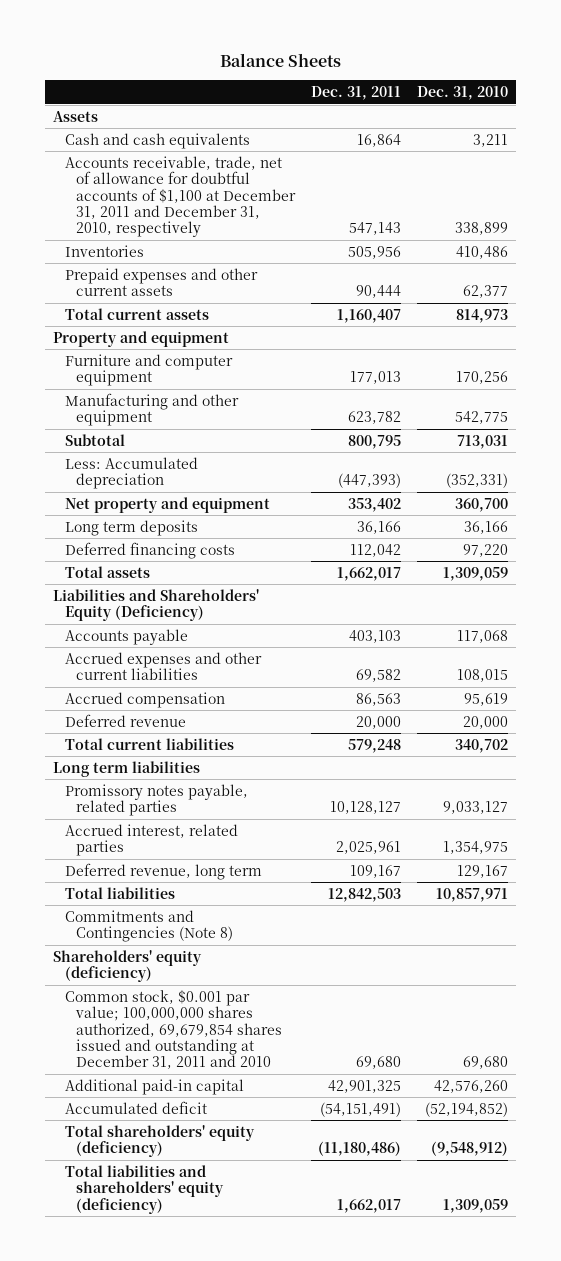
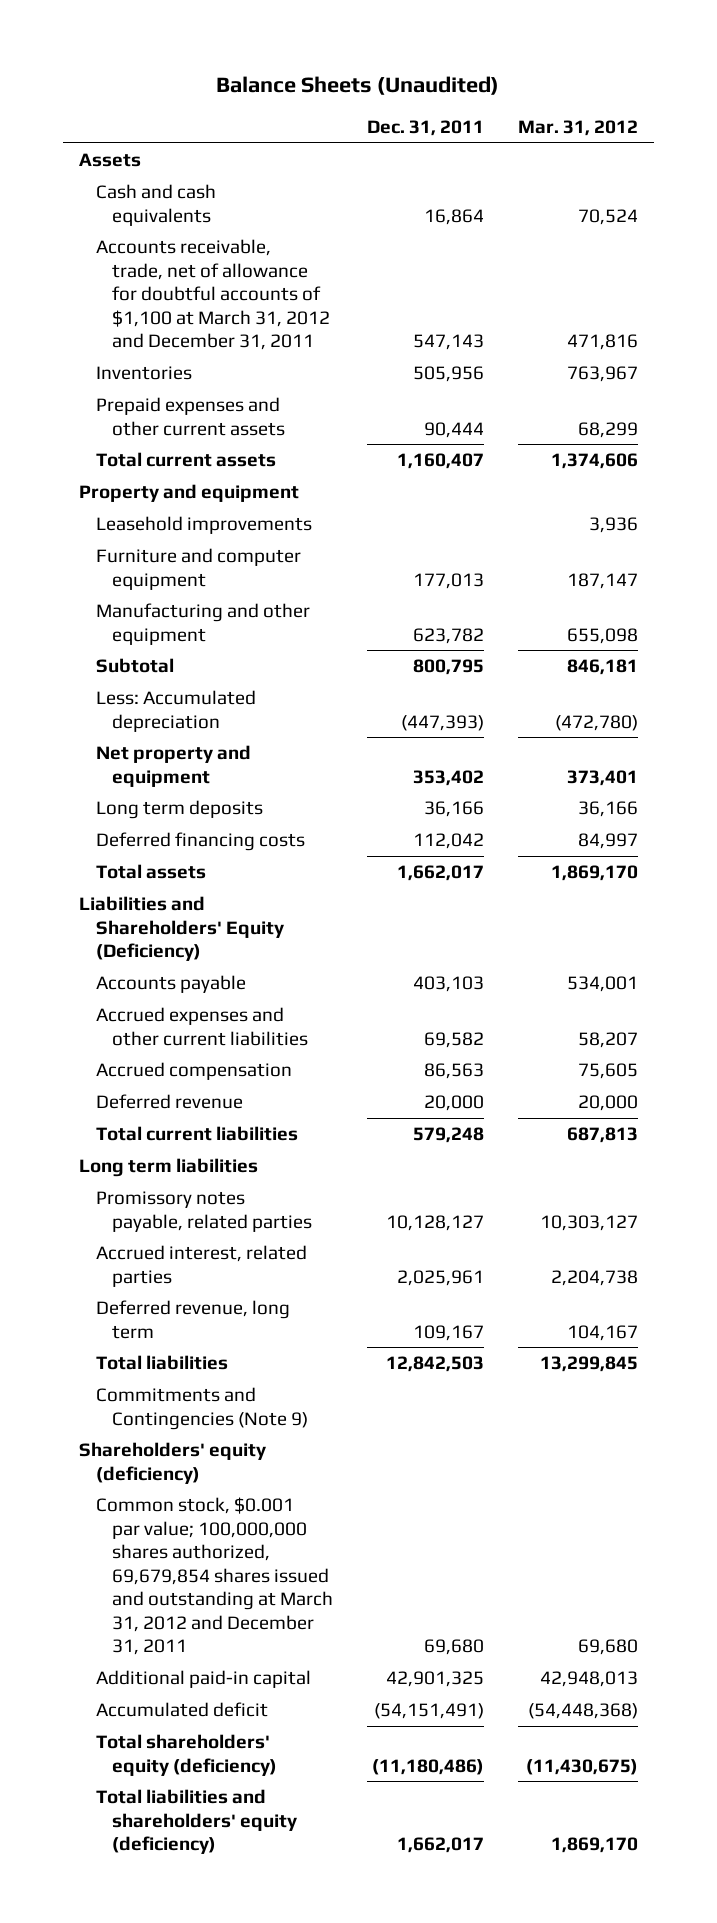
[219,52,341,67] Balance Sheets -> [216,76,500,96] Balance Sheets (Unaudited)
[417,86,509,101] Dec. 31, 2010 -> none
none -> [517,120,638,137] Mar. 31, 2012
[64,155,297,238] Accounts receivable, trade, net of allowance for doubtful accounts of $1,100 at December 31, 2011 and December 31, 2010, respectively -> [95,239,331,351] Accounts receivable, trade, net of allowance for doubtful accounts of $1,100 at March 31, 2012 and December 31, 2011
none -> [95,516,312,535] Leasehold improvements
[64,909,234,943] Commitments and Contingencies (Note 8) -> [95,1387,309,1430] Commitments and Contingencies (Note 9)
[64,989,283,1070] Common stock, $0.001 par value; 100,000,000 shares authorized, 69,679,854 shares issued and outstanding at December 31, 2011 and 2010 -> [95,1497,334,1656] Common stock, $0.001 par value; 100,000,000 shares authorized, 69,679,854 shares issued and outstanding at March 31, 2012 and December 31, 2011

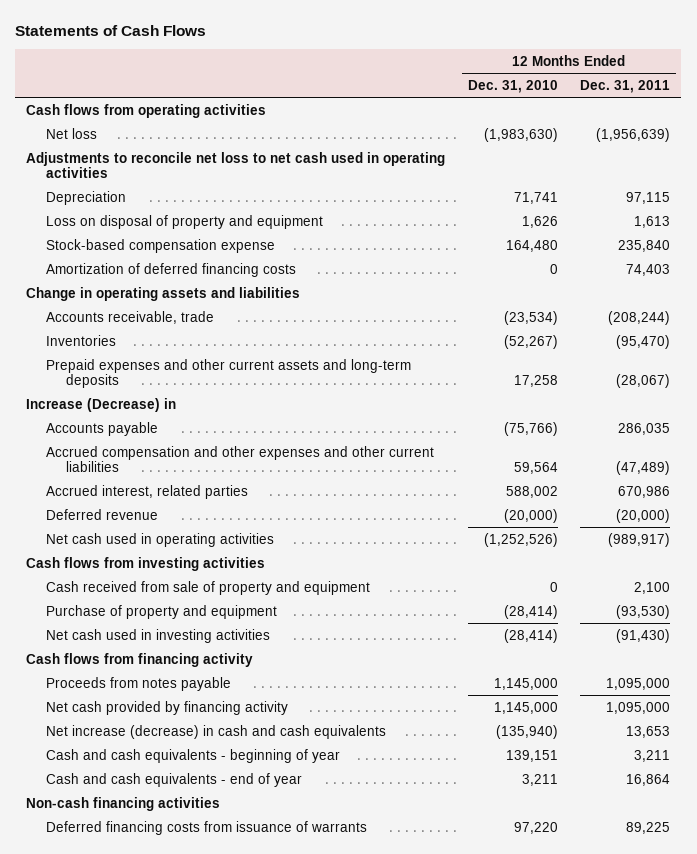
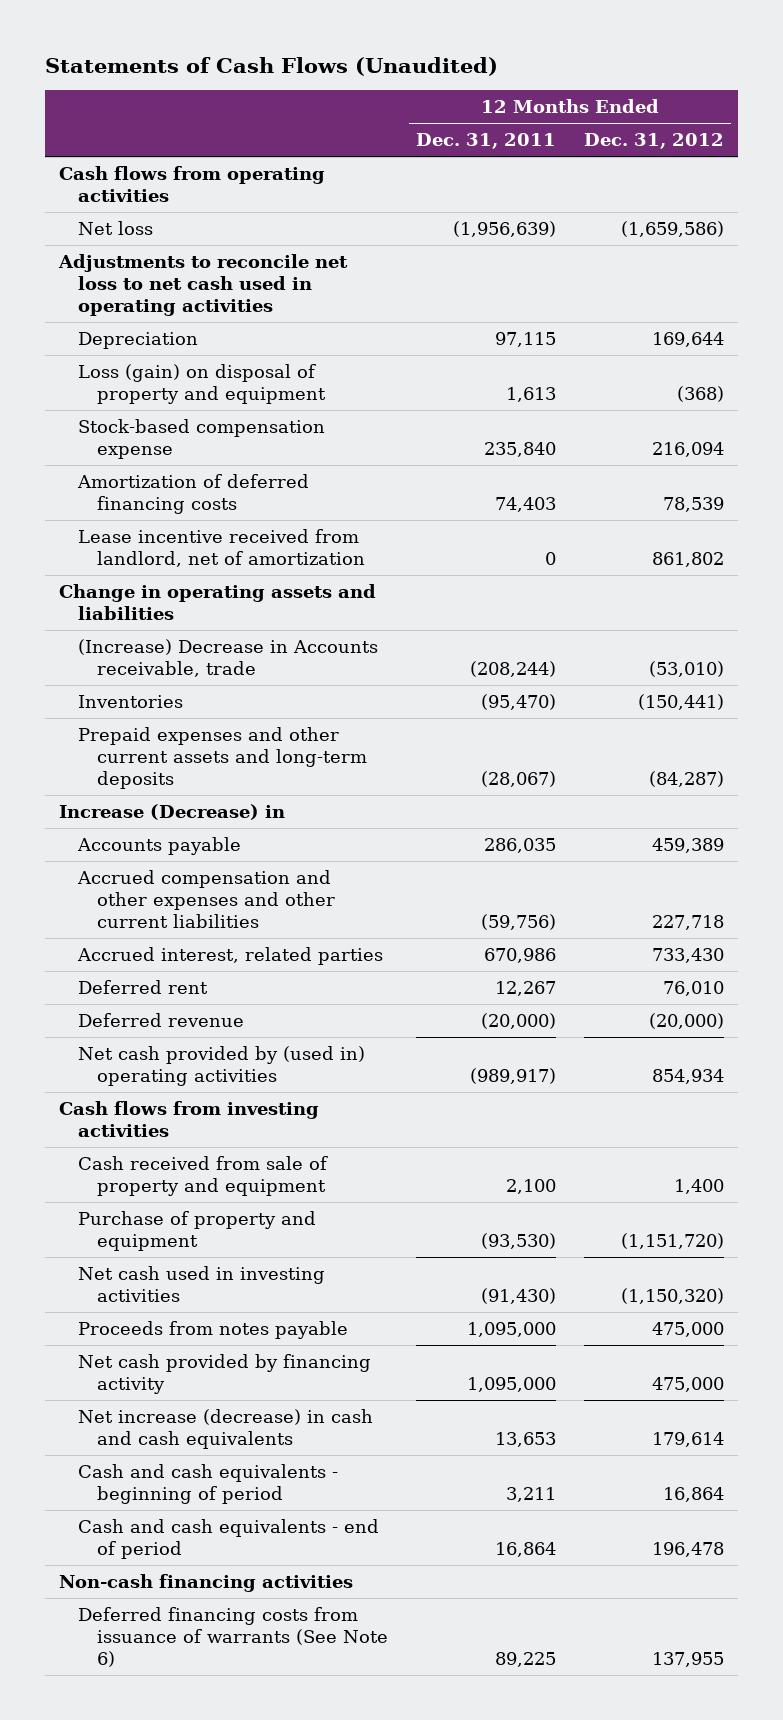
[15,24,207,36] Statements of Cash Flows -> [45,56,499,76] Statements of Cash Flows (Unaudited)
[467,79,558,93] Dec. 31, 2010 -> none
none -> [583,133,724,150] Dec. 31, 2012
[46,214,324,229] Loss on disposal of property and equipment -> [77,363,326,404] Loss (gain) on disposal of property and equipment
none -> [77,528,365,567] Lease incentive received from landlord, net of amortization
[46,310,215,324] Accounts receivable, trade -> [77,638,378,677] (Increase) Decrease in Accounts receivable, trade
[616,461,671,476] (47,489) -> [480,913,556,930] (59,756)
none -> [77,979,208,994] Deferred rent
[46,532,275,547] Net cash used in operating activities -> [77,1045,365,1086] Net cash provided by (used in) operating activities
[26,652,254,667] Cash flows from financing activity -> none
[46,748,341,763] Cash and cash equivalents - beginning of year -> [77,1463,338,1504] Cash and cash equivalents - beginning of period
[46,772,303,787] Cash and cash equivalents - end of year -> [77,1518,379,1559] Cash and cash equivalents - end of period
[46,820,368,835] Deferred financing costs from issuance of warrants -> [77,1606,388,1667] Deferred financing costs from issuance of warrants (See Note 6)

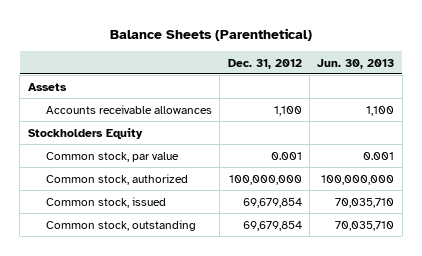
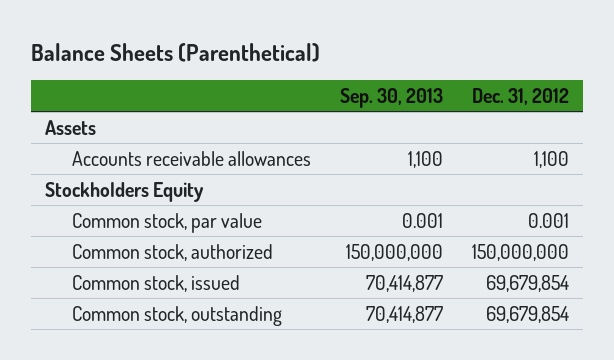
[317,58,395,69] Jun. 30, 2013 -> none
none -> [340,87,444,108] Sep. 30, 2013
[228,174,302,185] 100,000,000 -> [472,243,570,261] 150,000,000

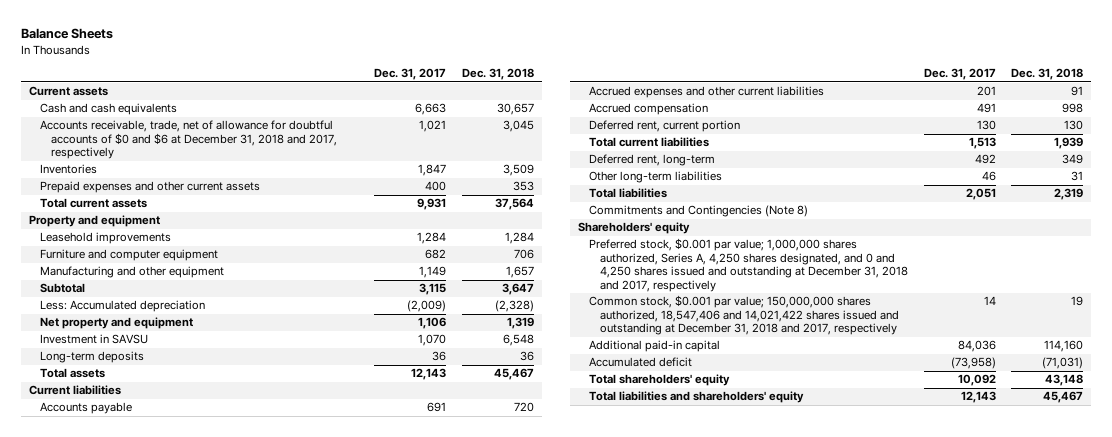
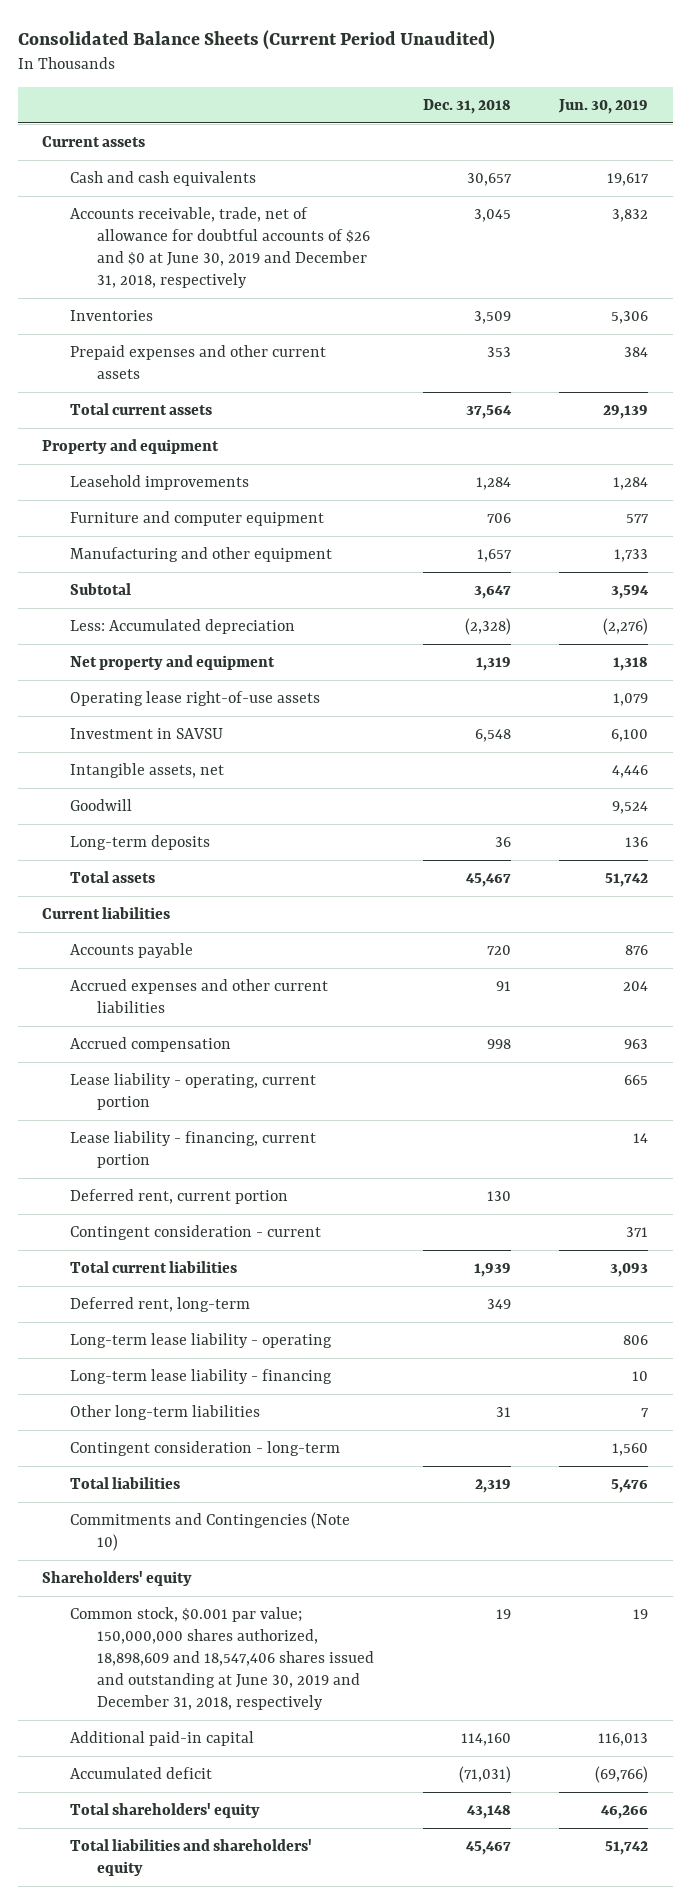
[20,28,113,40] Balance Sheets -> [17,30,495,51] Consolidated Balance Sheets (Current Period Unaudited)
[374,68,447,81] Dec. 31, 2017 -> none
none -> [558,98,649,114] Jun. 30, 2019
[39,120,337,160] Accounts receivable, trade, net of allowance for doubtful accounts of $0 and $6 at December 31, 2018 and 2017, respectively -> [69,206,371,289] Accounts receivable, trade, net of allowance for doubtful accounts of $26 and $0 at June 30, 2019 and December 31, 2018, respectively
none -> [69,690,320,706] Operating lease right-of-use assets
none -> [69,762,224,778] Intangible assets, net
none -> [69,798,132,811] Goodwill
none -> [69,1072,316,1111] Lease liability - operating, current portion
none -> [69,1130,316,1169] Lease liability - financing, current portion
none -> [69,1224,321,1240] Contingent consideration - current
none -> [69,1332,332,1348] Long-term lease liability - operating
none -> [69,1368,332,1384] Long-term lease liability - financing
none -> [69,1440,340,1456] Contingent consideration - long-term
[588,205,808,218] Commitments and Contingencies (Note 8) -> [69,1511,350,1552] Commitments and Contingencies (Note 10)
[588,238,909,292] Preferred stock, $0.001 par value; 1,000,000 shares authorized, Series A, 4,250 shares designated, and 0 and 4,250 shares issued and outstanding at December 31, 2018 and 2017, respectively -> none
[588,295,900,336] Common stock, $0.001 par value; 150,000,000 shares authorized, 18,547,406 and 14,021,422 shares issued and outstanding at December 31, 2018 and 2017, respectively -> [69,1606,375,1711] Common stock, $0.001 par value; 150,000,000 shares authorized, 18,898,609 and 18,547,406 shares issued and outstanding at June 30, 2019 and December 31, 2018, respectively

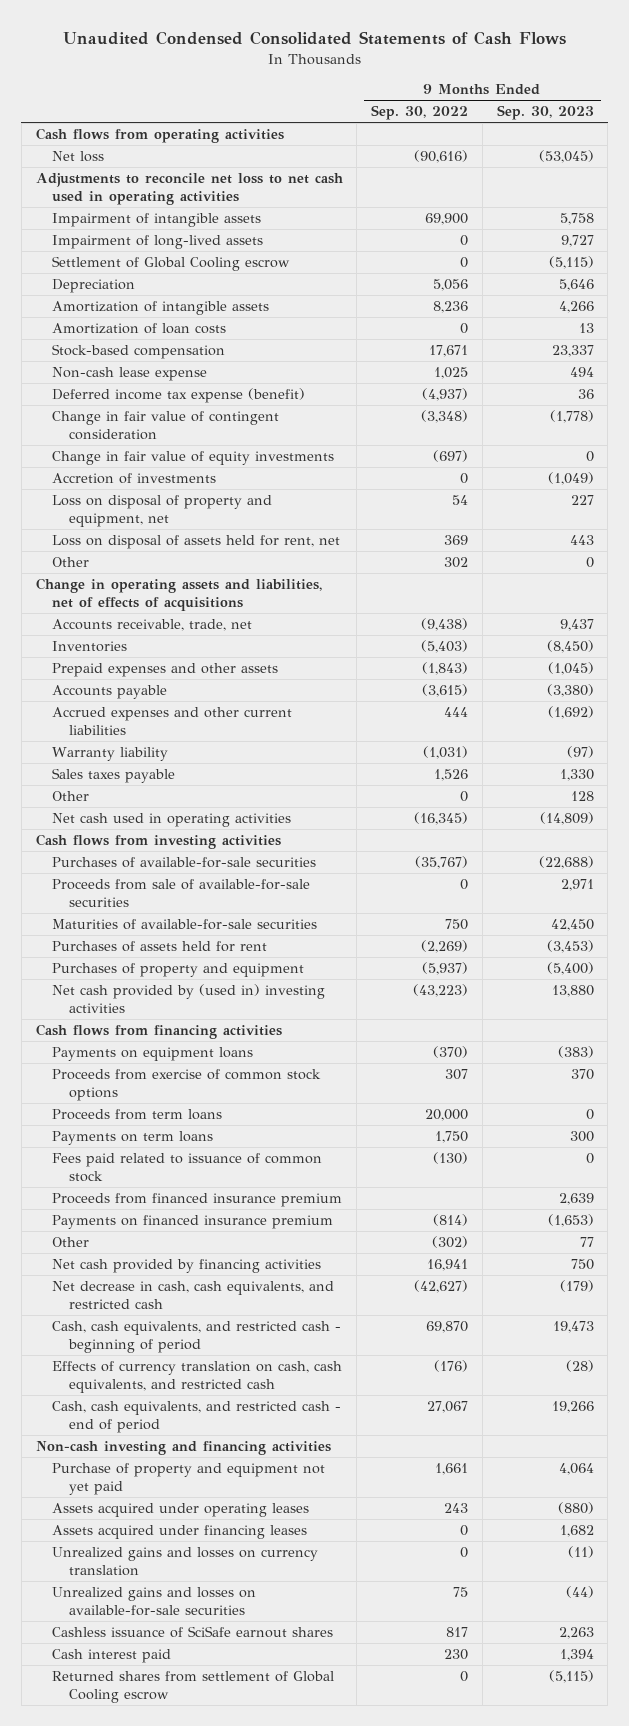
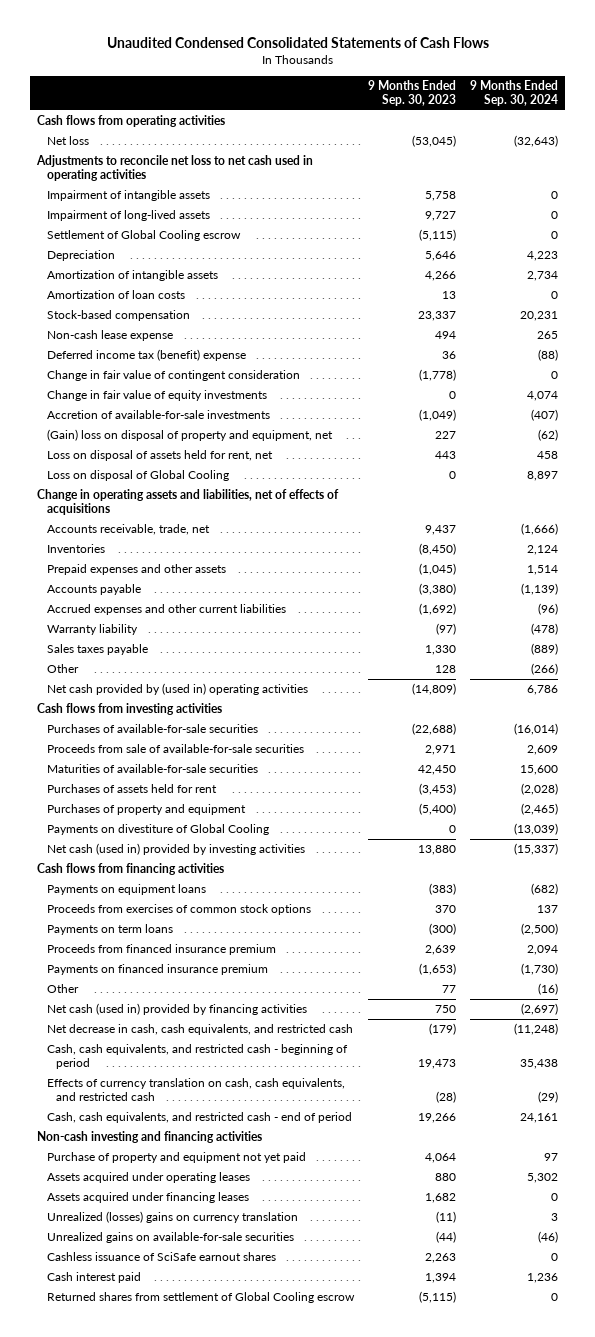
[371,105,469,121] Sep. 30, 2022 -> none
none -> [470,79,559,106] 9 Months Ended Sep. 30, 2024
[52,387,306,403] Deferred income tax expense (benefit) -> [46,349,246,362] Deferred income tax (benefit) expense
[52,472,217,484] Accretion of investments -> [46,410,270,420] Accretion of available-for-sale investments
[52,494,273,528] Loss on disposal of property and equipment, net -> [46,429,333,442] (Gain) loss on disposal of property and equipment, net
[52,556,90,567] Other -> none
none -> [46,470,229,482] Loss on disposal of Global Cooling
[52,812,292,827] Net cash used in operating activities -> [46,683,308,696] Net cash provided by (used in) operating activities
none -> [46,824,269,836] Payments on divestiture of Global Cooling
[52,983,326,1014] Net cash provided by (used in) investing activities -> [46,843,305,856] Net cash (used in) provided by investing activities
[52,1108,223,1120] Proceeds from term loans -> none
[52,1152,323,1183] Fees paid related to issuance of common stock -> none
[52,1068,322,1102] Proceeds from exercise of common stock options -> [46,904,311,916] Proceeds from exercises of common stock options
[569,1130,594,1142] 300 -> [428,923,456,936] (300)
[52,1258,322,1273] Net cash provided by financing activities -> [46,1003,307,1016] Net cash (used in) provided by financing activities
[557,1501,594,1514] (880) -> [434,1173,456,1182] 880
[52,1546,319,1577] Unrealized gains and losses on currency translation -> [46,1211,298,1224] Unrealized (losses) gains on currency translation
[52,1586,257,1617] Unrealized gains and losses on available-for-sale securities -> [46,1232,294,1244] Unrealized gains on available-for-sale securities

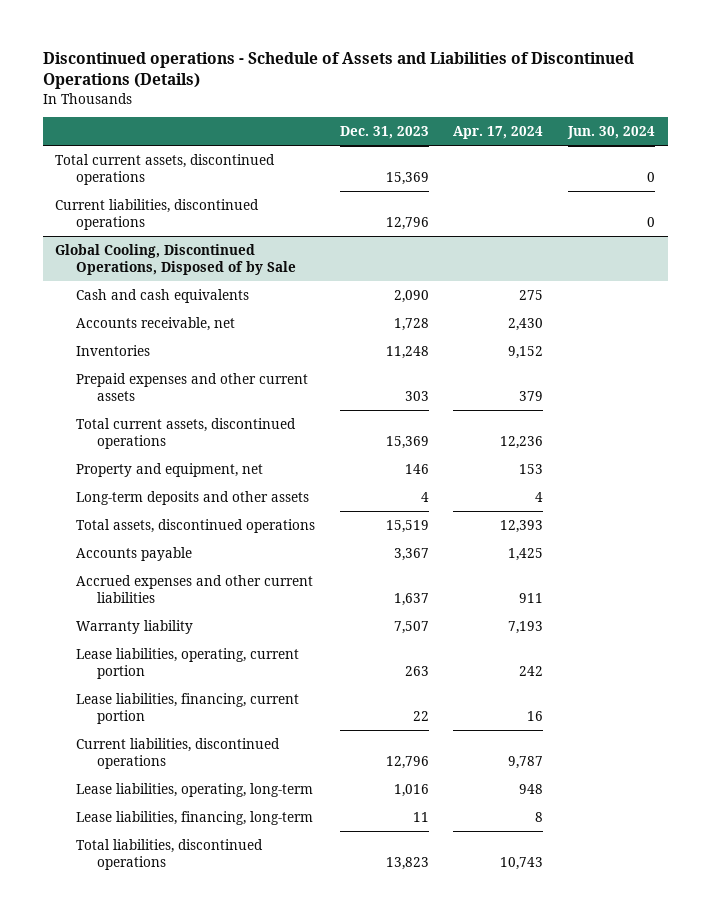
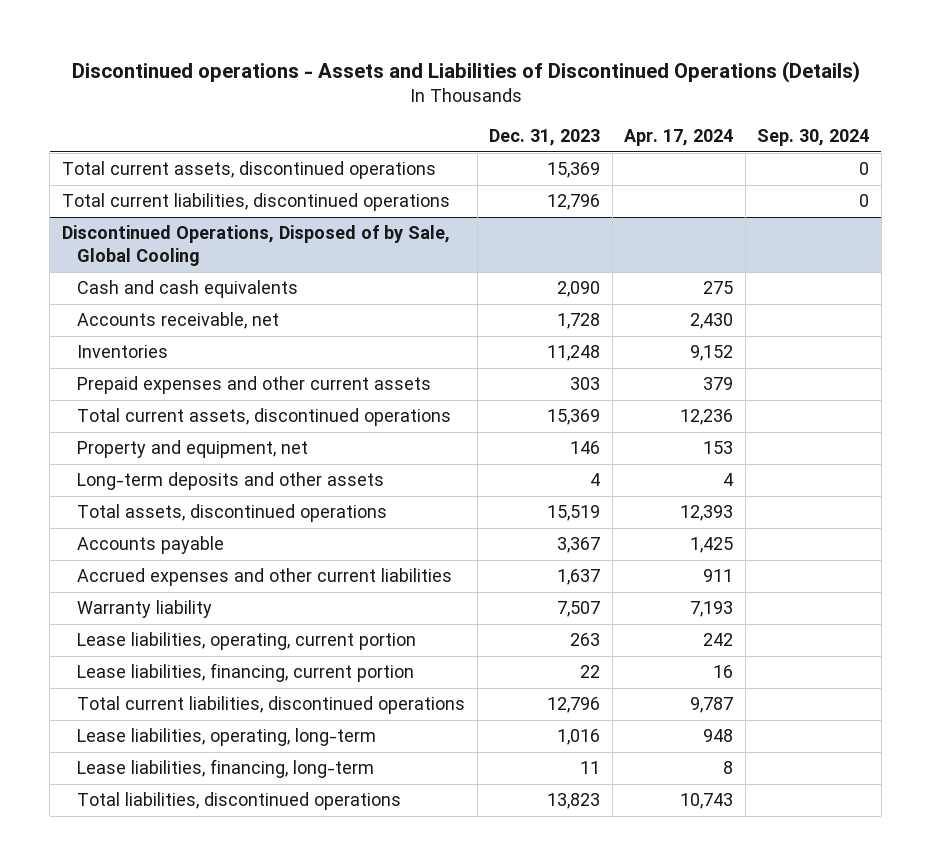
[43,52,635,90] Discontinued operations - Schedule of Assets and Liabilities of Discontinued Operations (Details) -> [71,60,860,83] Discontinued operations - Assets and Liabilities of Discontinued Operations (Details)
[567,126,656,140] Jun. 30, 2024 -> none
none -> [757,129,870,147] Sep. 30, 2024
[55,198,260,230] Current liabilities, discontinued operations -> [61,193,450,212] Total current liabilities, discontinued operations
[55,243,297,275] Global Cooling, Discontinued Operations, Disposed of by Sale -> [61,225,450,267] Discontinued Operations, Disposed of by Sale, Global Cooling
[76,737,281,769] Current liabilities, discontinued operations -> [76,696,465,715] Total current liabilities, discontinued operations

